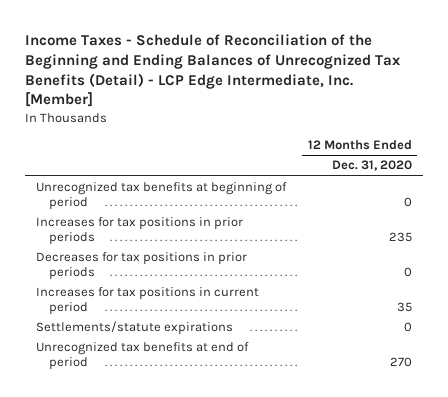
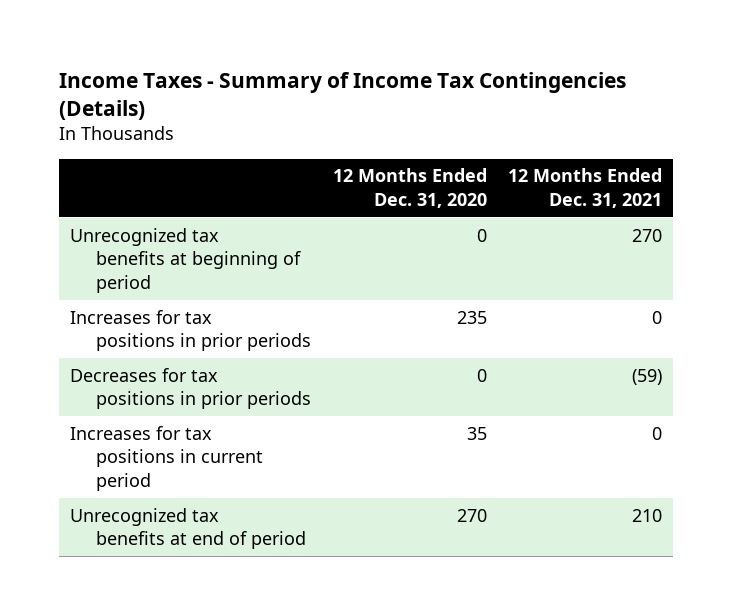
[24,33,401,108] Income Taxes - Schedule of Reconciliation of the Beginning and Ending Balances of Unrecognized Tax Benefits (Detail) - LCP Edge Intermediate, Inc. [Member] -> [59,71,627,120] Income Taxes - Summary of Income Tax Contingencies (Details)
none -> [508,168,663,209] 12 Months Ended Dec. 31, 2021
[35,321,233,336] Settlements/statute expirations -> none

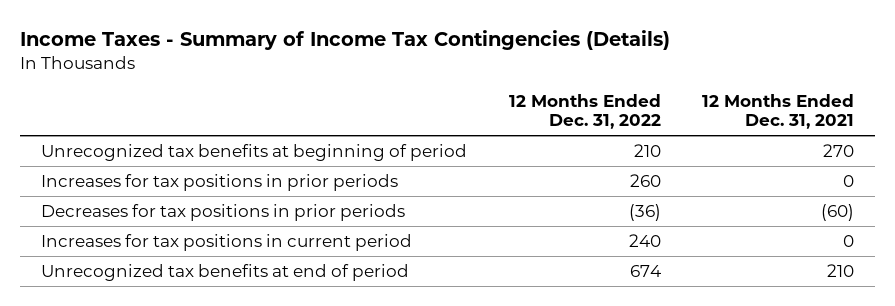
[332,168,487,209] 12 Months Ended Dec. 31, 2020 -> none
none -> [508,93,661,130] 12 Months Ended Dec. 31, 2022
[632,368,663,385] (59) -> [821,204,855,222] (60)

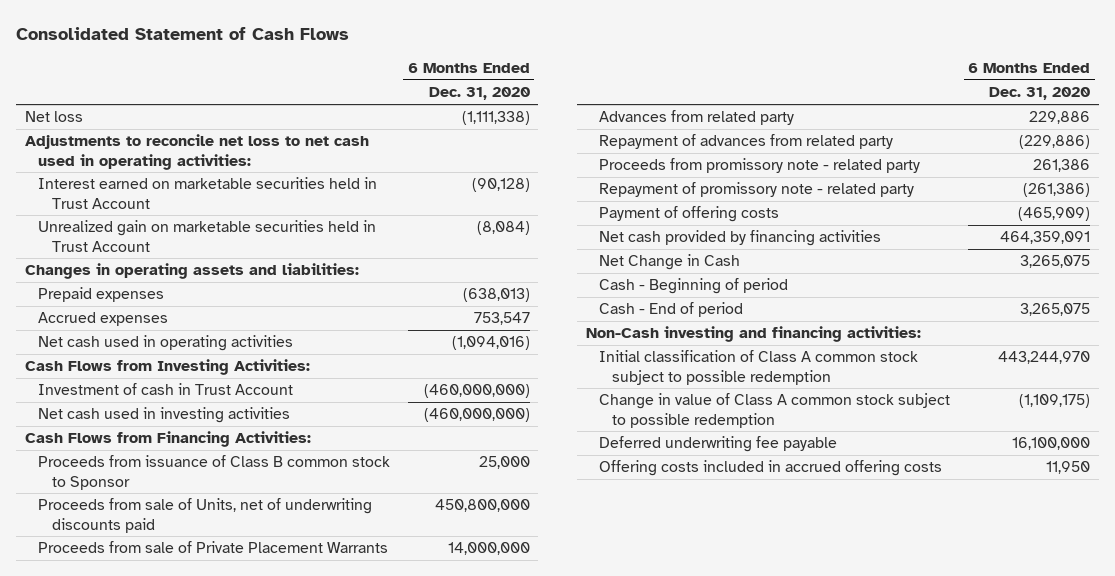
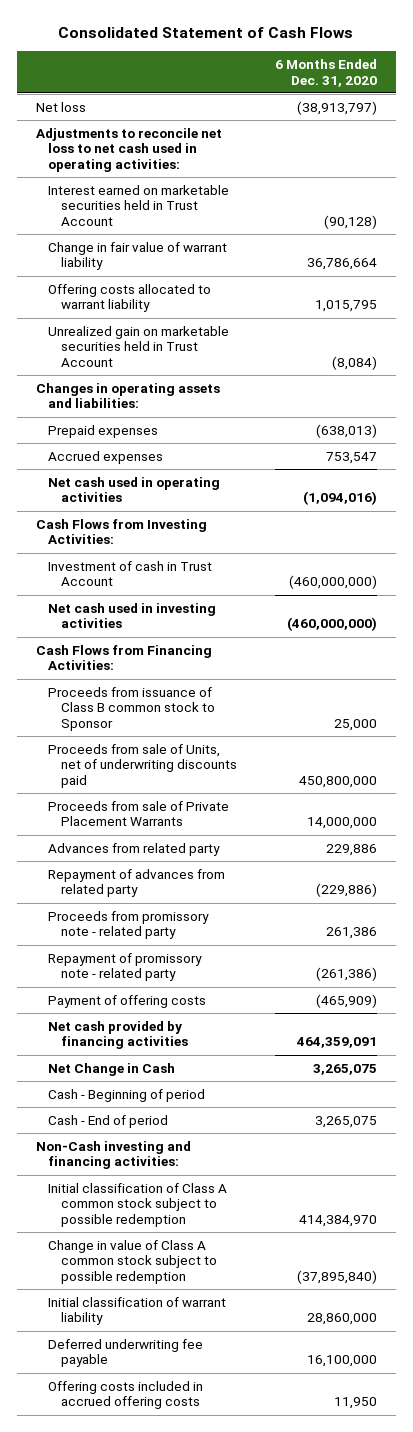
[461,111,530,126] (1,111,338) -> [296,100,377,115] (38,913,797)
none -> [48,241,228,271] Change in fair value of warrant liability
none -> [48,283,212,313] Offering costs allocated to warrant liability
[998,351,1091,365] 443,244,970 -> [298,1215,377,1228] 414,384,970
[1019,394,1091,409] (1,109,175) -> [296,1270,377,1285] (37,895,840)
none -> [48,1296,227,1326] Initial classification of warrant liability

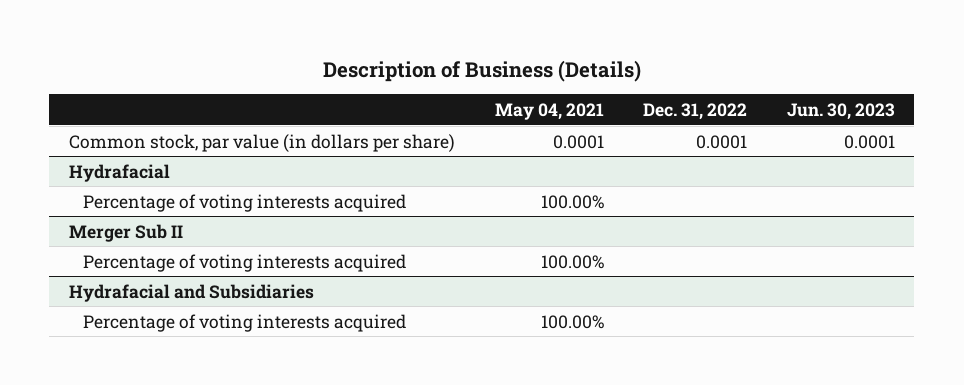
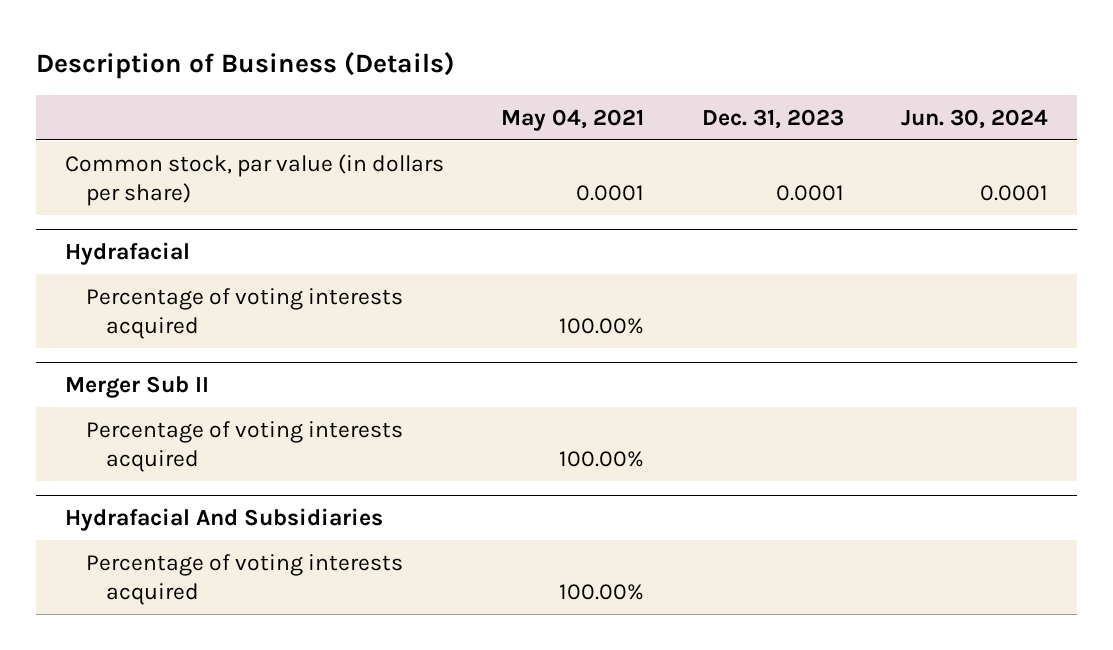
[643,102,748,120] Dec. 31, 2022 -> none
[786,102,895,120] Jun. 30, 2023 -> none
none -> [701,108,844,129] Dec. 31, 2023
none -> [901,108,1049,129] Jun. 30, 2024
[68,283,314,302] Hydrafacial and Subsidiaries -> [64,508,383,532] Hydrafacial And Subsidiaries

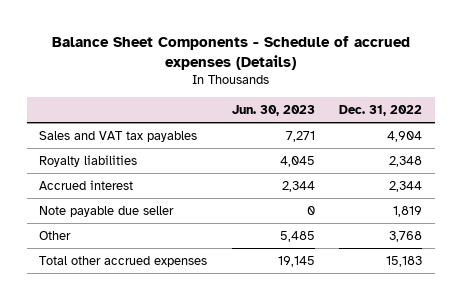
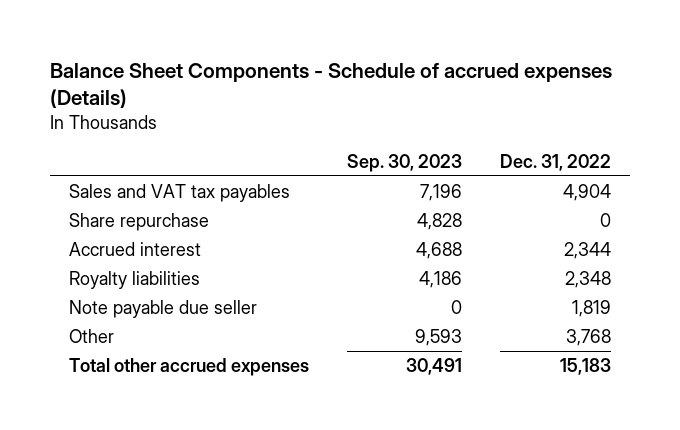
[231,104,315,116] Jun. 30, 2023 -> none
none -> [347,153,463,172] Sep. 30, 2023
none -> [69,212,210,231] Share repurchase
[38,155,137,168] Royalty liabilities -> [69,270,201,289] Royalty liabilities

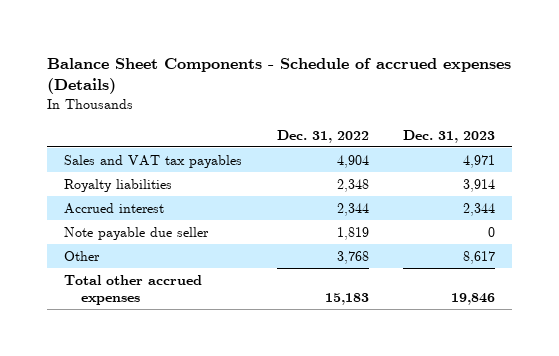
[347,153,463,172] Sep. 30, 2023 -> none
none -> [402,129,495,143] Dec. 31, 2023
[69,212,210,231] Share repurchase -> none
[69,241,202,256] Accrued interest -> [64,202,165,214] Accrued interest

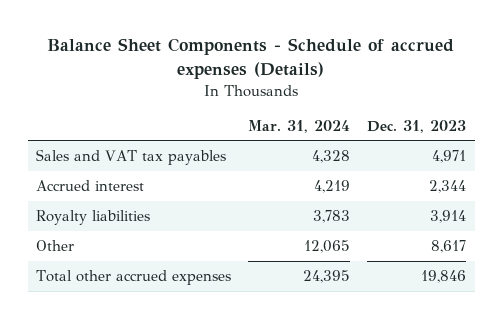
[276,129,369,143] Dec. 31, 2022 -> none
none -> [248,119,351,133] Mar. 31, 2024
[64,226,210,240] Note payable due seller -> none
[64,178,173,192] Royalty liabilities -> [36,210,151,226] Royalty liabilities

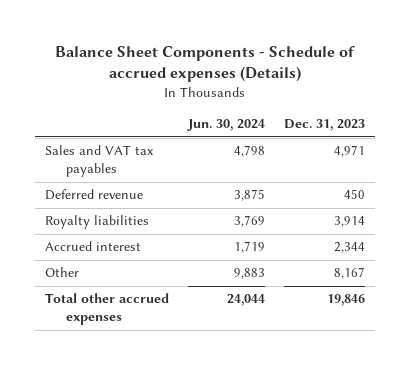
[248,119,351,133] Mar. 31, 2024 -> none
none -> [187,119,266,132] Jun. 30, 2024
none -> [44,189,143,201] Deferred revenue
[36,180,145,192] Accrued interest -> [44,241,141,252] Accrued interest
[431,240,467,254] 8,617 -> [334,267,366,280] 8,167

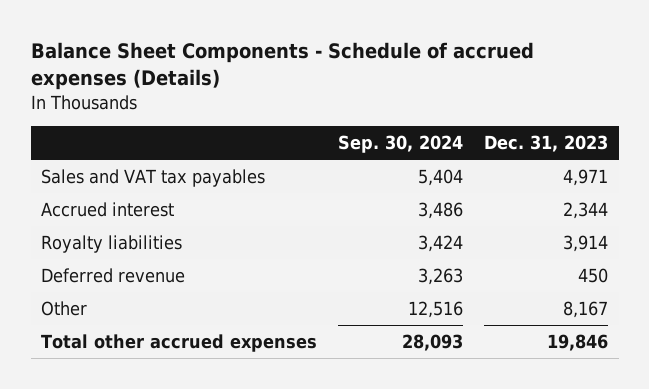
[187,119,266,132] Jun. 30, 2024 -> none
none -> [338,135,464,154] Sep. 30, 2024
[44,215,149,230] Royalty liabilities -> [41,234,183,253] Royalty liabilities
[44,189,143,201] Deferred revenue -> [41,267,186,283] Deferred revenue

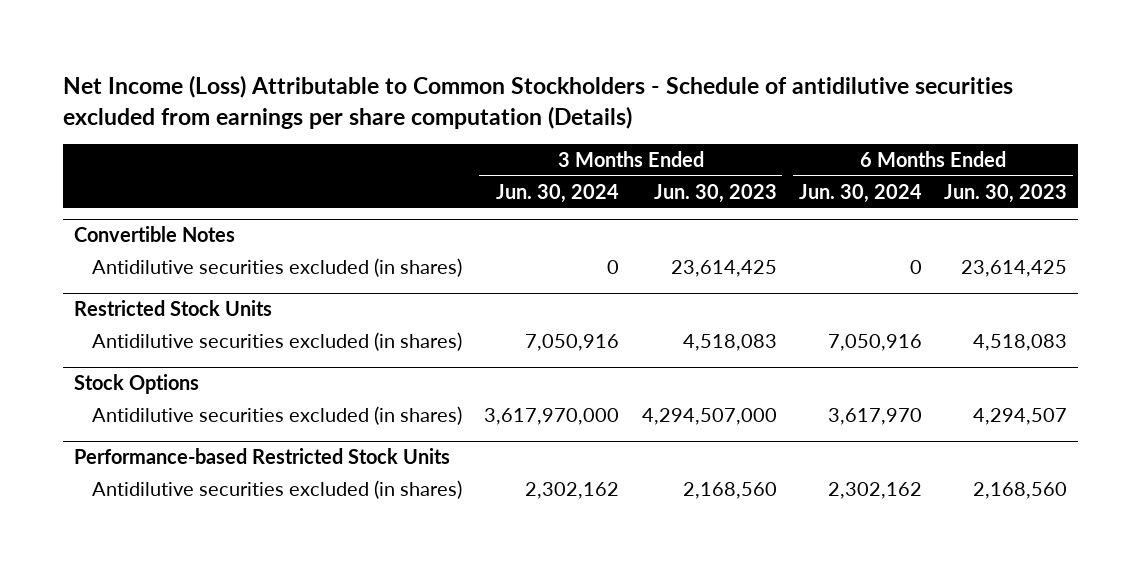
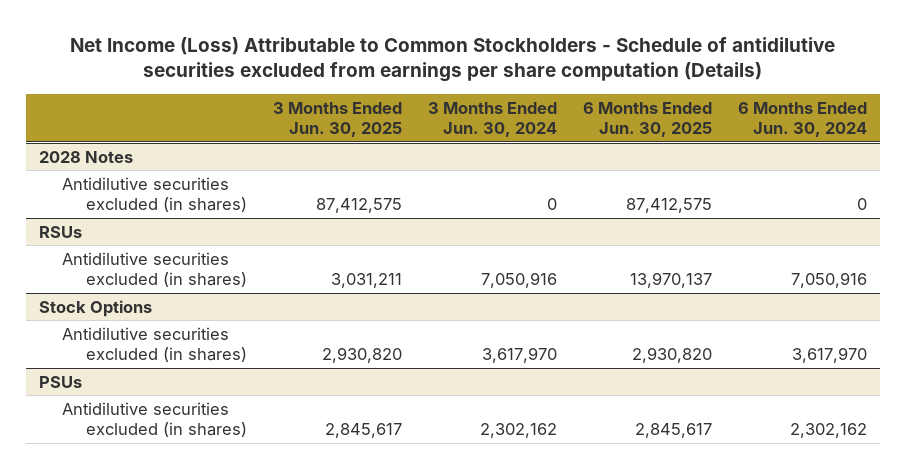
[653,183,777,203] Jun. 30, 2023 -> none
[944,183,1068,203] Jun. 30, 2023 -> none
none -> [273,101,403,138] 3 Months Ended Jun. 30, 2025
none -> [583,101,713,138] 6 Months Ended Jun. 30, 2025
[74,226,236,243] Convertible Notes -> none
none -> [38,150,133,163] 2028 Notes
[74,300,273,317] Restricted Stock Units -> [38,225,82,238] RSUs
[484,407,620,425] 3,617,970,000 -> [482,347,558,364] 3,617,970
[74,448,451,465] Performance-based Restricted Stock Units -> [38,375,82,388] PSUs

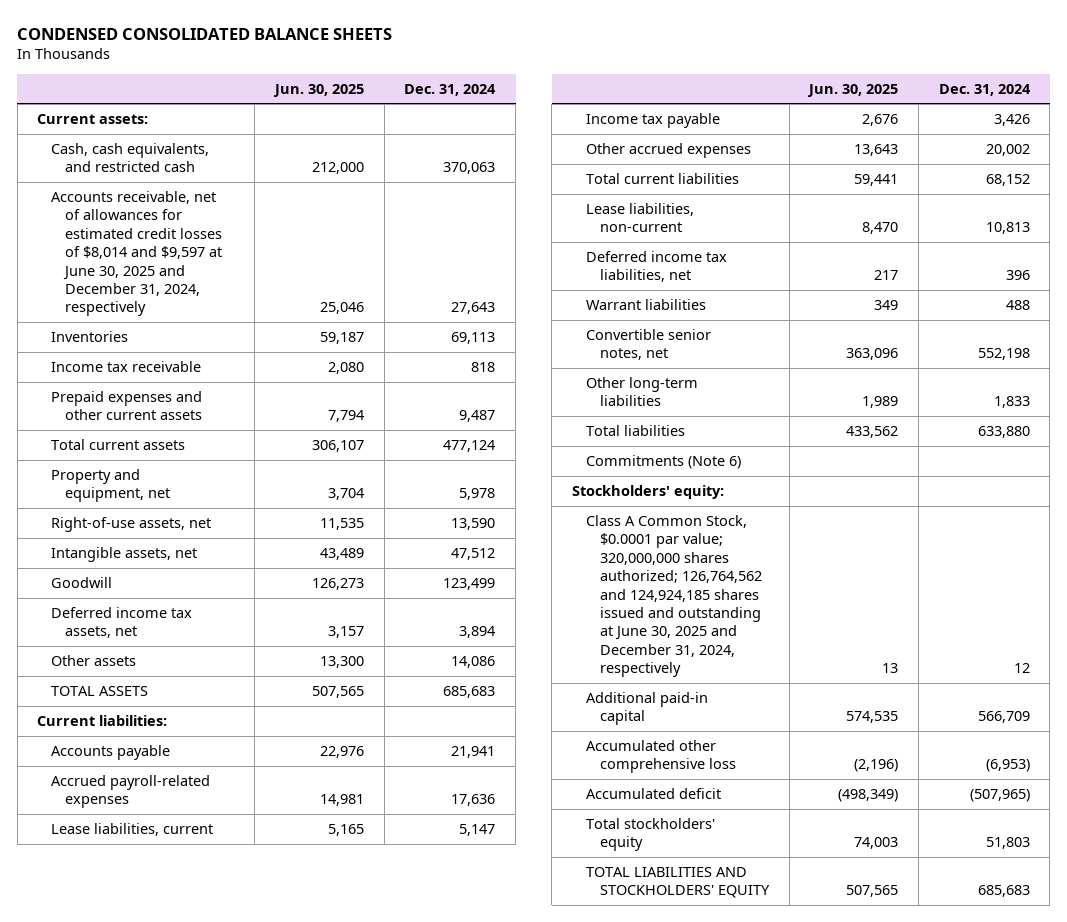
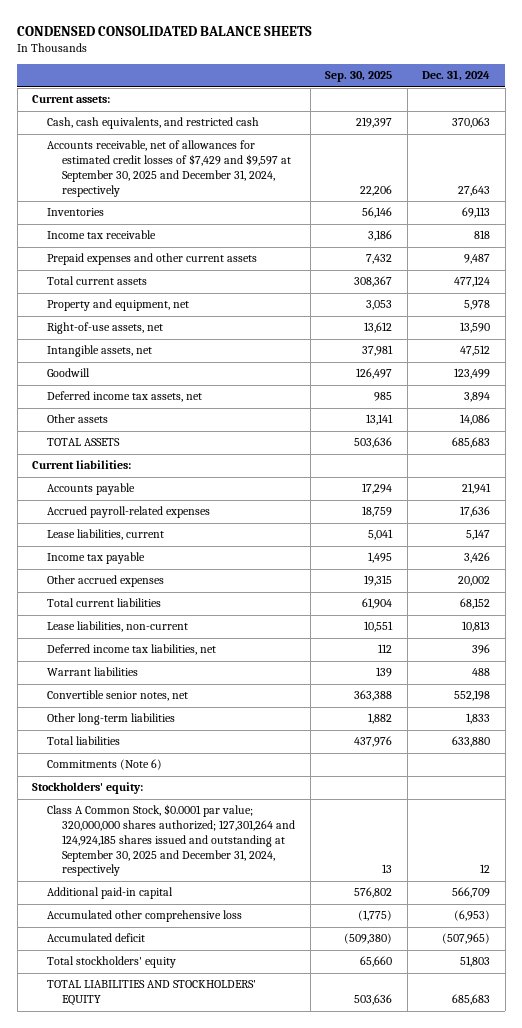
[272,83,364,97] Jun. 30, 2025 -> none
none -> [325,71,393,83] Sep. 30, 2025
[51,191,223,317] Accounts receivable, net of allowances for estimated credit losses of $8,014 and $9,597 at June 30, 2025 and December 31, 2024, respectively -> [47,140,292,197] Accounts receivable, net of allowances for estimated credit losses of $7,429 and $9,597 at September 30, 2025 and December 31, 2024, respectively
[585,515,762,678] Class A Common Stock, $0.0001 par value; 320,000,000 shares authorized; 126,764,562 and 124,924,185 shares issued and outstanding at June 30, 2025 and December 31, 2024, respectively -> [47,804,296,877] Class A Common Stock, $0.0001 par value; 320,000,000 shares authorized; 127,301,264 and 124,924,185 shares issued and outstanding at September 30, 2025 and December 31, 2024, respectively

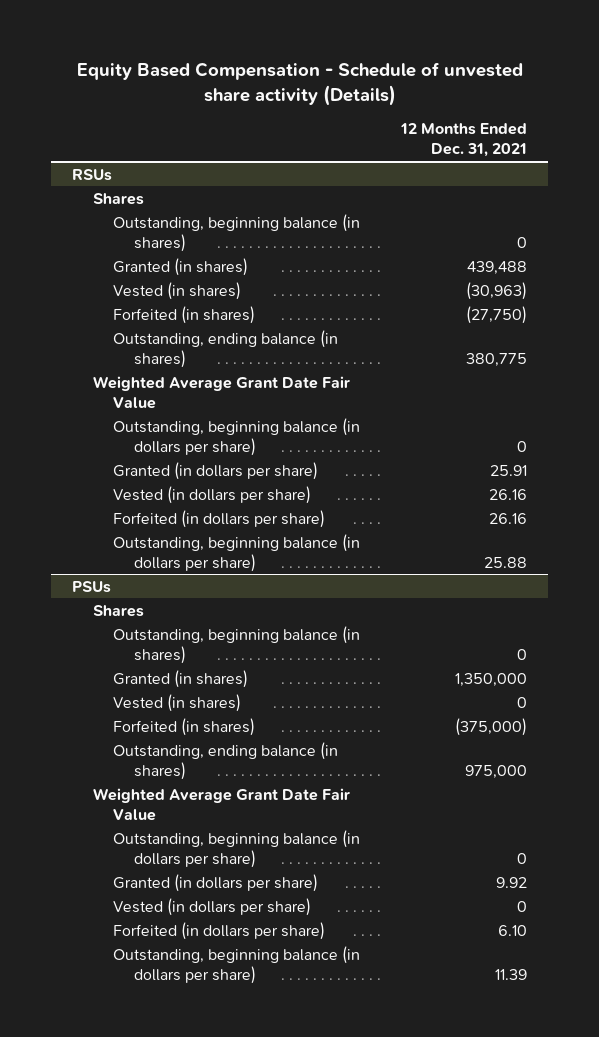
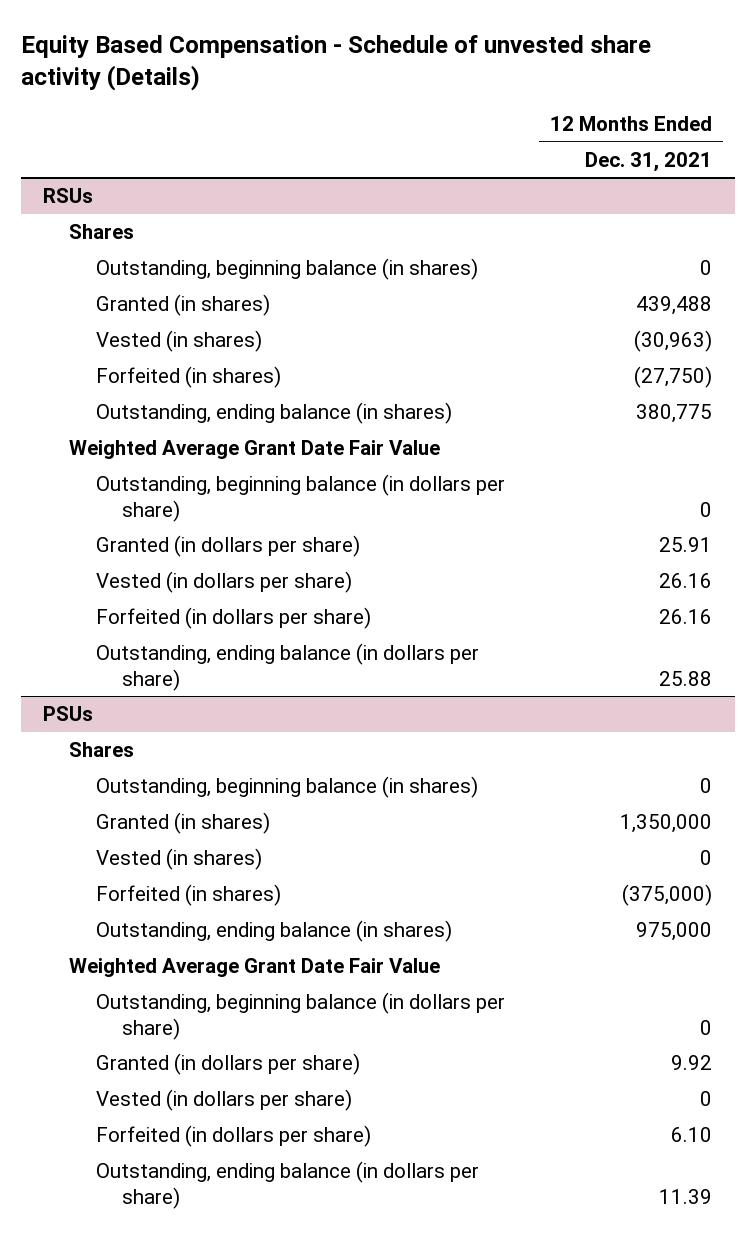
[113,533,361,572] Outstanding, beginning balance (in dollars per share) -> [95,643,479,691] Outstanding, ending balance (in dollars per share)
[113,945,361,984] Outstanding, beginning balance (in dollars per share) -> [95,1161,479,1209] Outstanding, ending balance (in dollars per share)

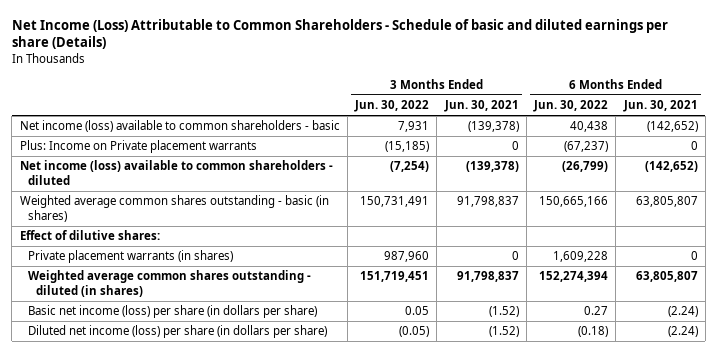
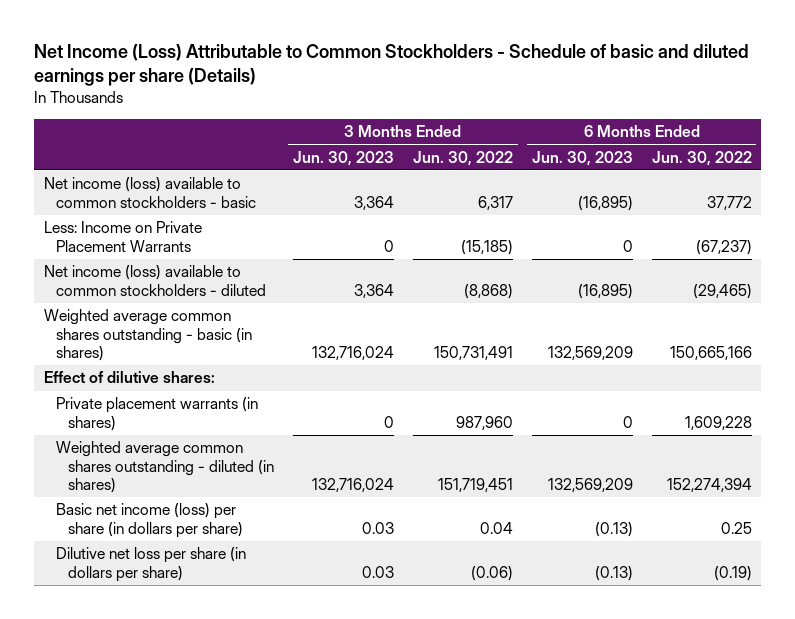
[11,18,668,50] Net Income (Loss) Attributable to Common Shareholders - Schedule of basic and diluted earnings per share (Details) -> [34,44,750,87] Net Income (Loss) Attributable to Common Stockholders - Schedule of basic and diluted earnings per share (Details)
[443,100,519,113] Jun. 30, 2021 -> none
[622,100,698,113] Jun. 30, 2021 -> none
none -> [292,150,394,166] Jun. 30, 2023
none -> [531,150,633,166] Jun. 30, 2023
[19,120,340,133] Net income (loss) available to common shareholders - basic -> [43,177,256,208] Net income (loss) available to common stockholders - basic
[398,121,430,133] 7,931 -> [477,195,513,210] 6,317
[570,121,609,133] 40,438 -> [706,195,752,210] 37,772
[19,140,257,154] Plus: Income on Private placement warrants -> [43,221,202,252] Less: Income on Private Placement Warrants
[19,160,333,185] Net income (loss) available to common shareholders - diluted -> [43,265,266,296] Net income (loss) available to common stockholders - diluted
[390,161,430,173] (7,254) -> [463,283,513,299] (8,868)
[562,161,609,173] (26,799) -> [692,283,752,299] (29,465)
[405,306,430,316] 0.05 -> [479,521,513,534] 0.04
[584,306,609,316] 0.27 -> [720,521,752,534] 0.25
[27,325,327,339] Diluted net income (loss) per share (in dollars per share) -> [55,547,246,582] Dilutive net loss per share (in dollars per share)
[399,326,430,338] (0.05) -> [470,565,513,581] (0.06)
[578,326,609,338] (0.18) -> [713,565,752,581] (0.19)

